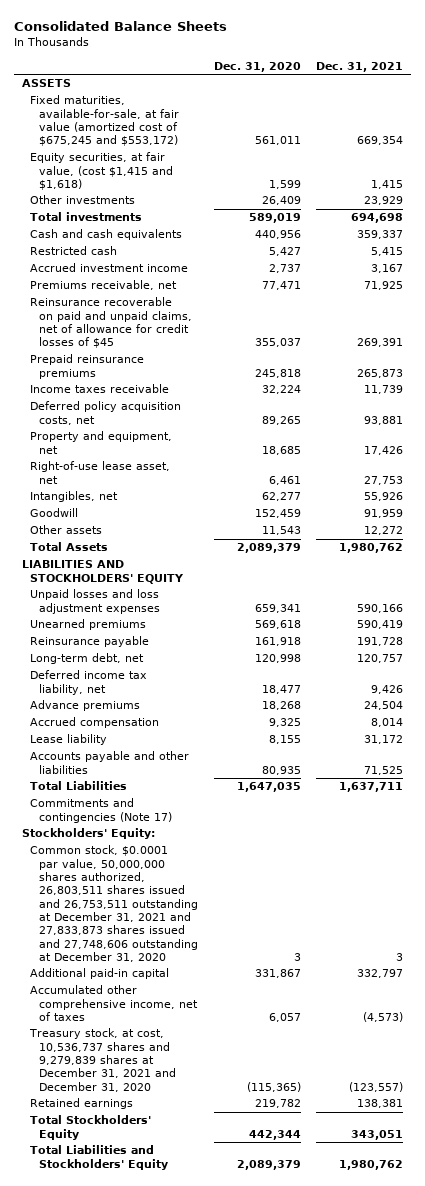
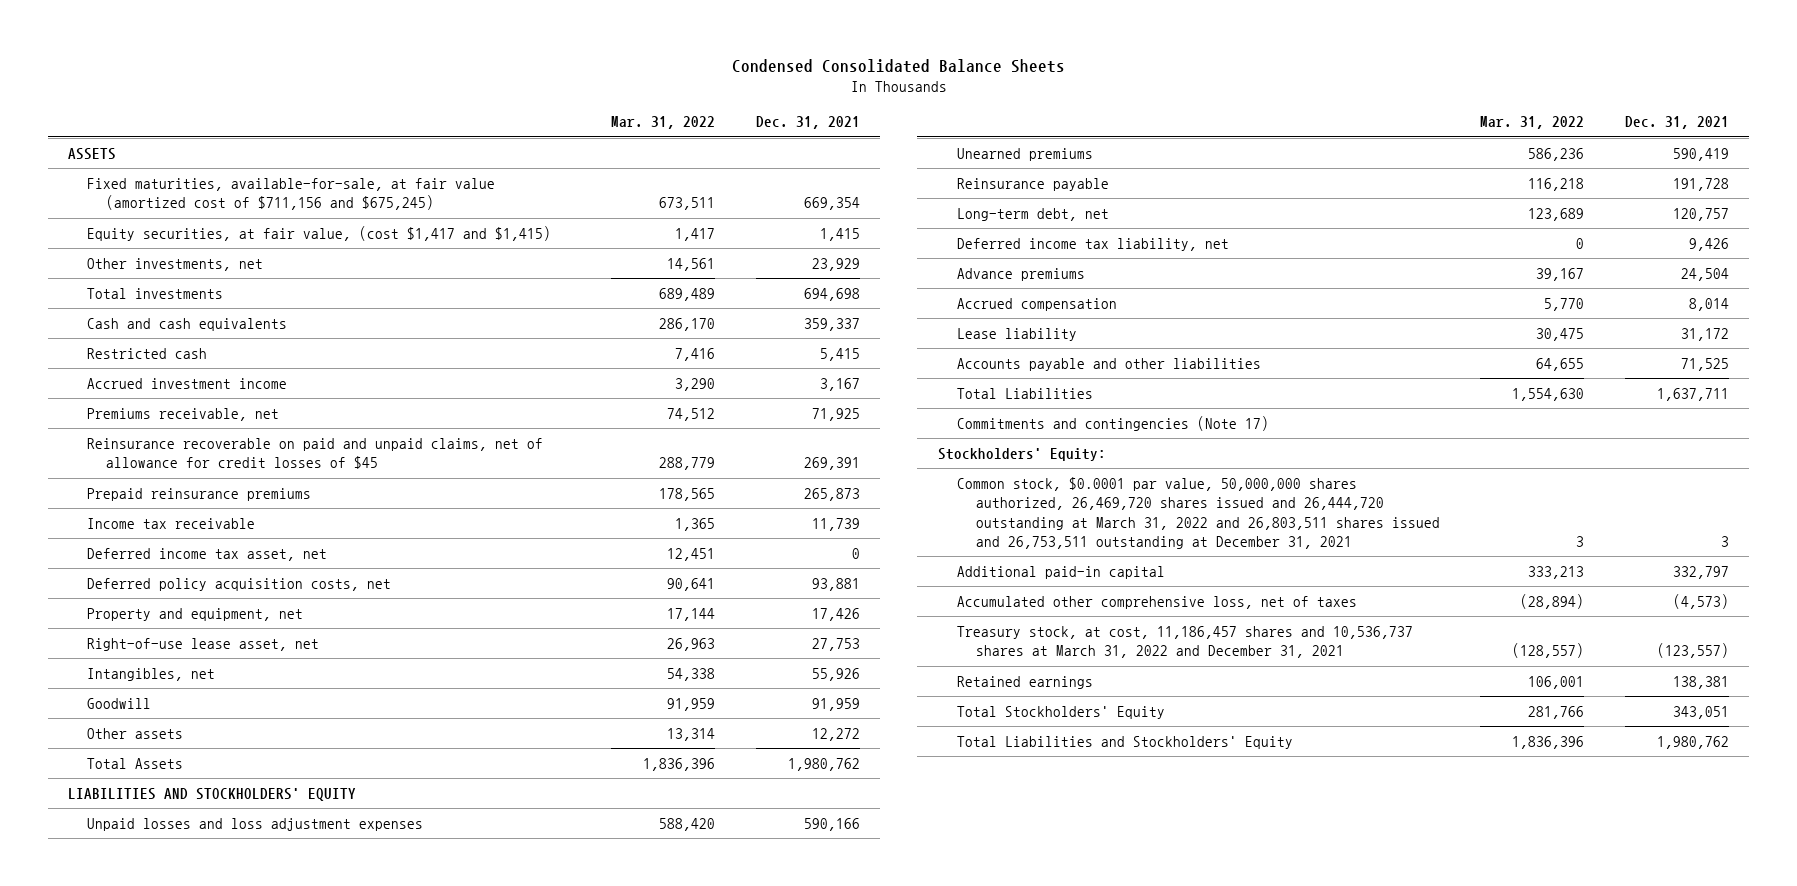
[13,21,227,32] Consolidated Balance Sheets -> [731,59,1065,74] Condensed Consolidated Balance Sheets
[213,61,301,72] Dec. 31, 2020 -> none
none -> [611,116,716,130] Mar. 31, 2022
[30,95,179,147] Fixed maturities, available-for-sale, at fair value (amortized cost of $675,245 and $553,172) -> [87,177,496,211] Fixed maturities, available-for-sale, at fair value (amortized cost of $711,156 and $675,245)
[30,152,173,191] Equity securities, at fair value, (cost $1,415 and $1,618) -> [87,225,552,241] Equity securities, at fair value, (cost $1,417 and $1,415)
[30,195,136,205] Other investments -> [87,257,264,271] Other investments, net
[30,384,170,394] Income taxes receivable -> [87,517,256,529] Income tax receivable
none -> [87,547,328,561] Deferred income tax asset, net
[30,845,198,963] Common stock, $0.0001 par value, 50,000,000 shares authorized, 26,803,511 shares issued and 26,753,511 outstanding at December 31, 2021 and 27,833,873 shares issued and 27,748,606 outstanding at December 31, 2020 -> [956,476,1440,549] Common stock, $0.0001 par value, 50,000,000 shares authorized, 26,469,720 shares issued and 26,444,720 outstanding at March 31, 2022 and 26,803,511 shares issued and 26,753,511 outstanding at December 31, 2021
[30,985,198,1022] Accumulated other comprehensive income, net of taxes -> [956,595,1357,609] Accumulated other comprehensive loss, net of taxes
[29,1028,176,1092] Treasury stock, at cost, 10,536,737 shares and 9,279,839 shares at December 31, 2021 and December 31, 2020 -> [956,625,1413,659] Treasury stock, at cost, 11,186,457 shares and 10,536,737 shares at March 31, 2022 and December 31, 2021

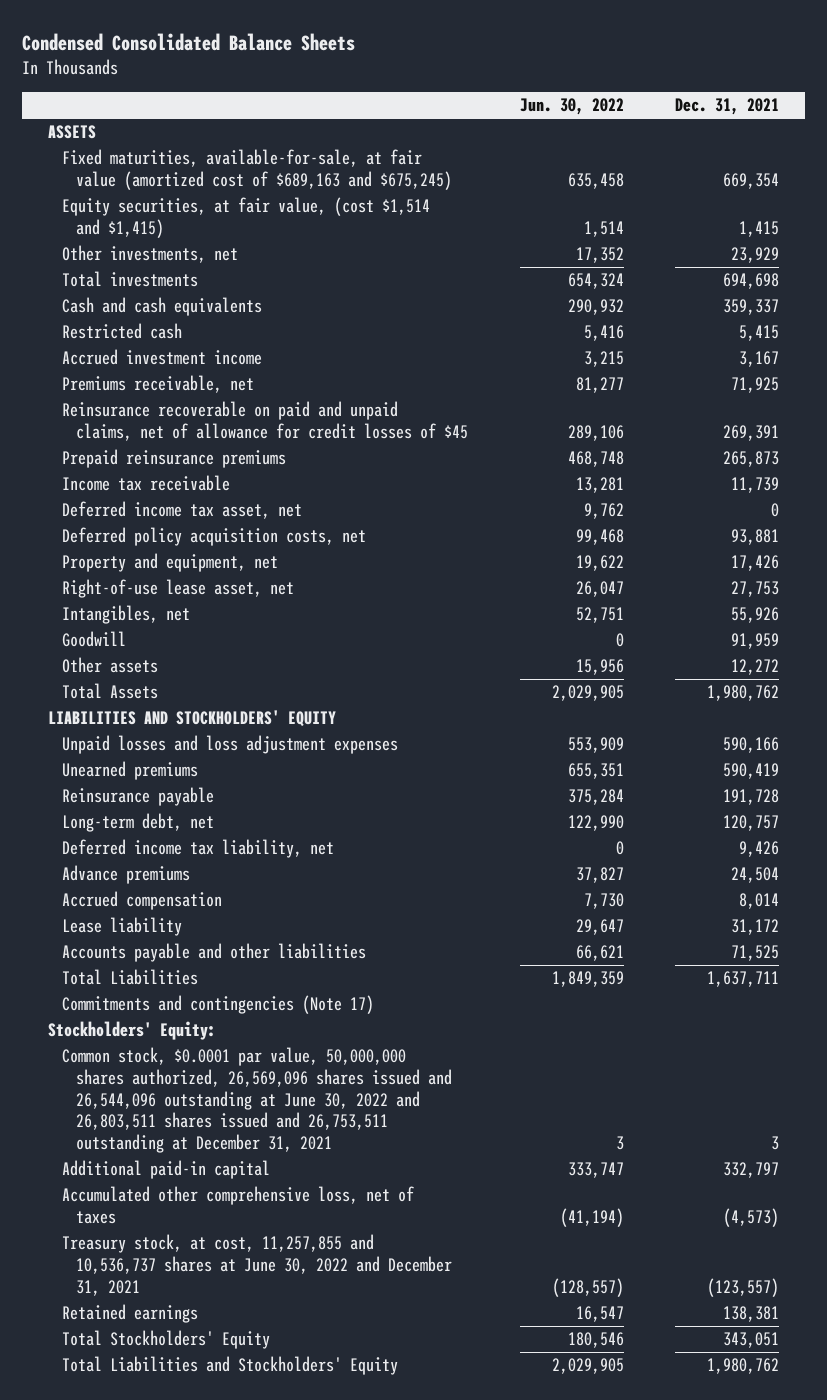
[611,116,716,130] Mar. 31, 2022 -> none
none -> [519,98,624,116] Jun. 30, 2022
[87,177,496,211] Fixed maturities, available-for-sale, at fair value (amortized cost of $711,156 and $675,245) -> [62,149,452,191] Fixed maturities, available-for-sale, at fair value (amortized cost of $689,163 and $675,245)
[87,225,552,241] Equity securities, at fair value, (cost $1,417 and $1,415) -> [62,197,431,239] Equity securities, at fair value, (cost $1,514 and $1,415)
[956,476,1440,549] Common stock, $0.0001 par value, 50,000,000 shares authorized, 26,469,720 shares issued and 26,444,720 outstanding at March 31, 2022 and 26,803,511 shares issued and 26,753,511 outstanding at December 31, 2021 -> [62,1047,452,1153] Common stock, $0.0001 par value, 50,000,000 shares authorized, 26,569,096 shares issued and 26,544,096 outstanding at June 30, 2022 and 26,803,511 shares issued and 26,753,511 outstanding at December 31, 2021
[956,625,1413,659] Treasury stock, at cost, 11,186,457 shares and 10,536,737 shares at March 31, 2022 and December 31, 2021 -> [62,1234,452,1296] Treasury stock, at cost, 11,257,855 and 10,536,737 shares at June 30, 2022 and December 31, 2021

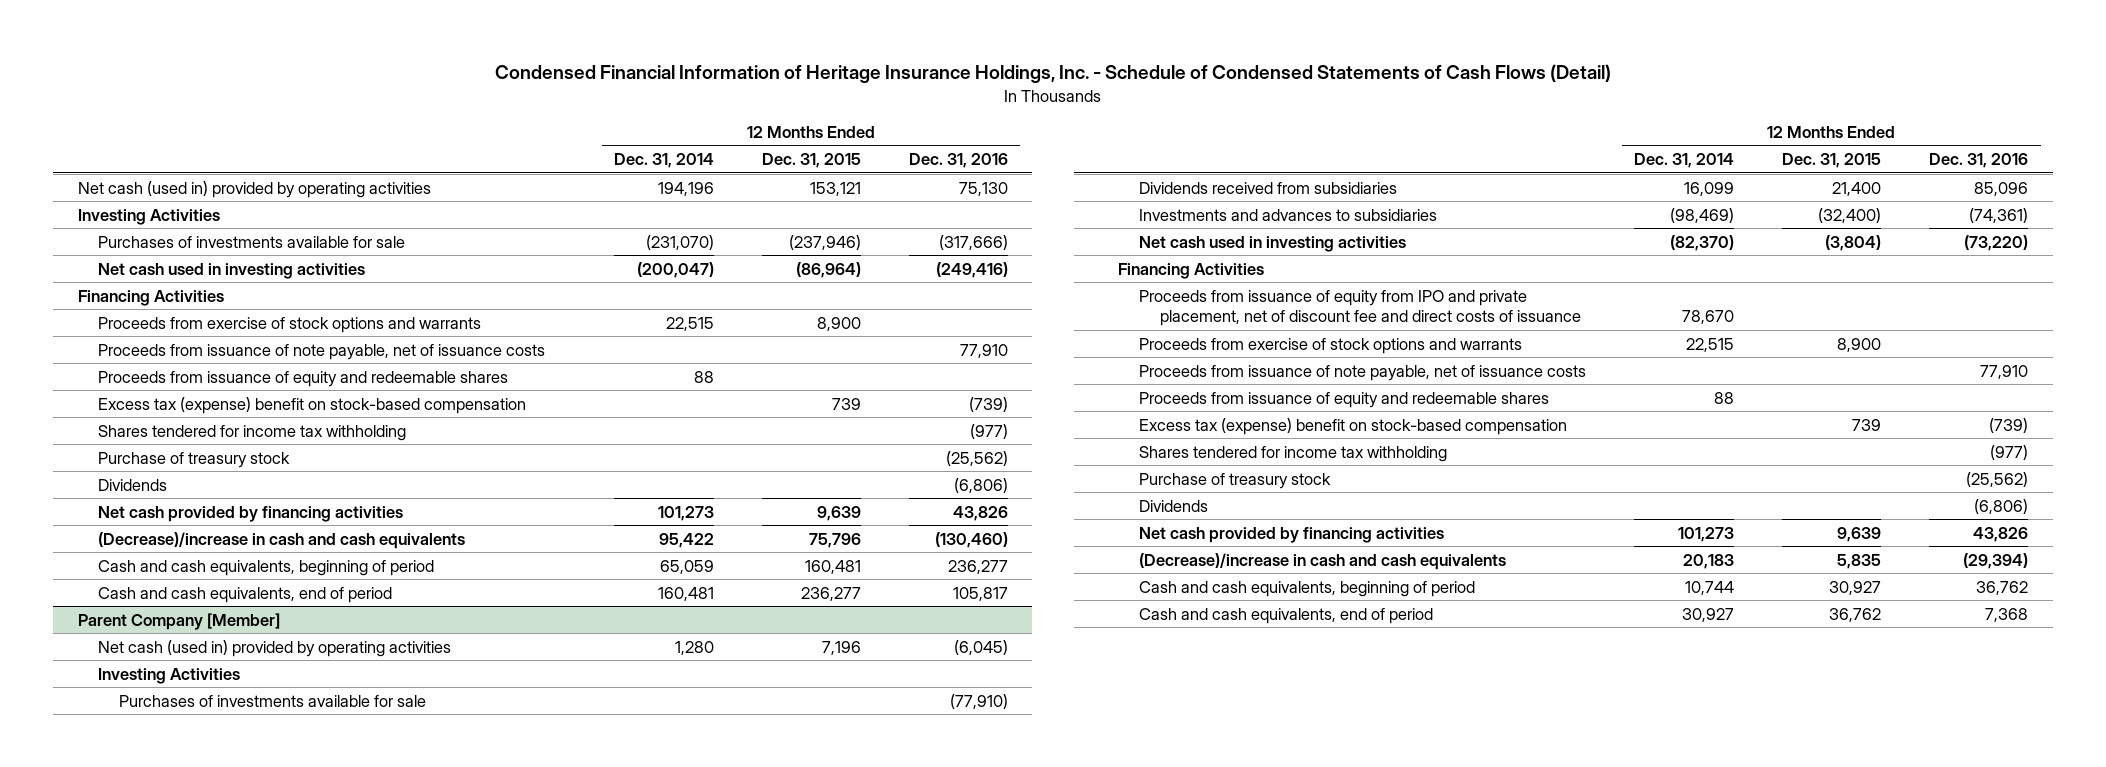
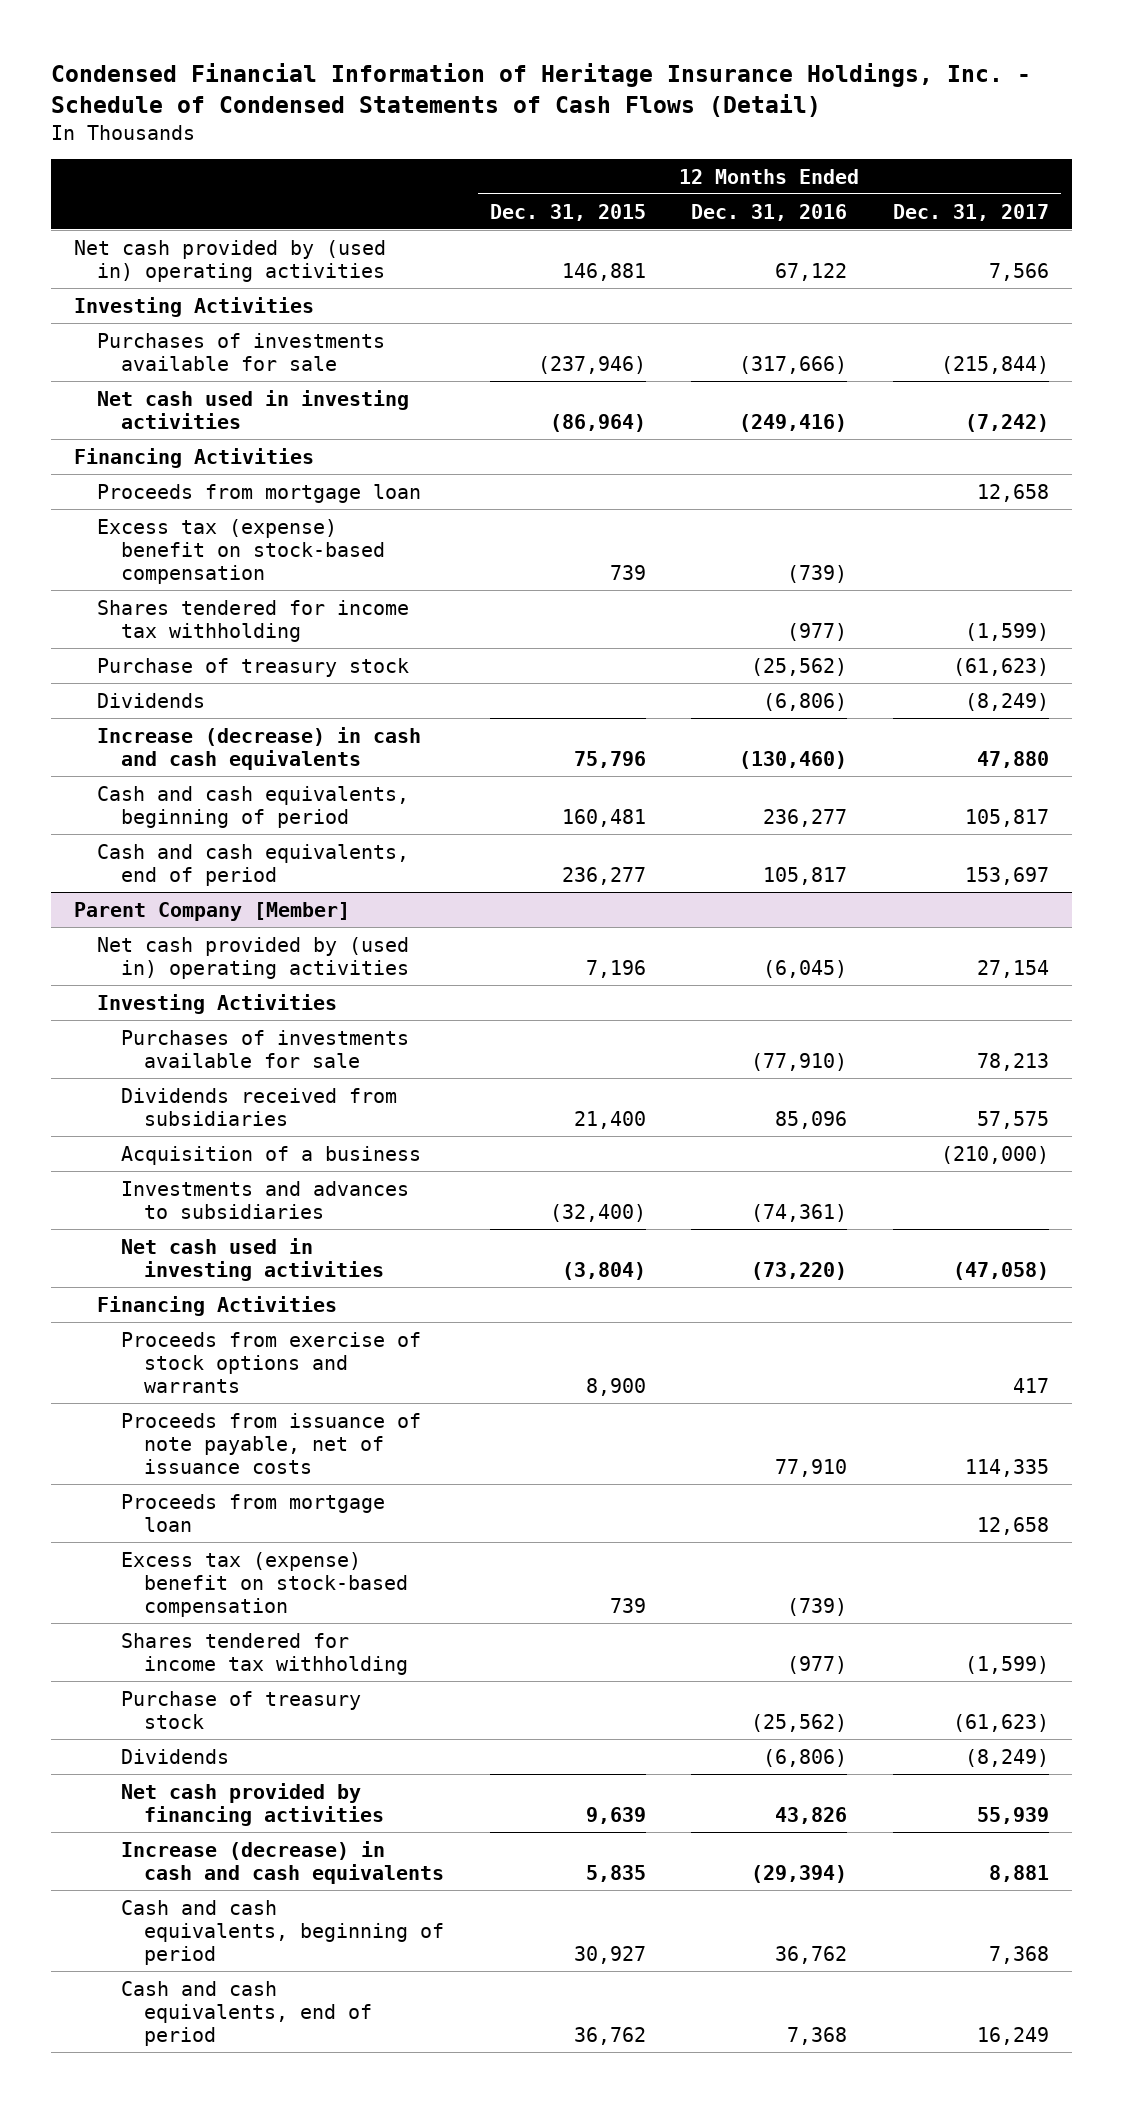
[613,153,714,169] Dec. 31, 2014 -> none
none -> [893,203,1050,221] Dec. 31, 2017
[77,180,431,198] Net cash (used in) provided by operating activities -> [73,239,386,282] Net cash provided by (used in) operating activities
[809,181,861,196] 153,121 -> [561,262,646,281] 146,881
[959,181,1009,196] 75,130 -> [775,262,848,281] 67,122
[98,316,482,333] Proceeds from exercise of stock options and warrants -> none
[98,343,546,360] Proceeds from issuance of note payable, net of issuance costs -> none
[98,370,509,387] Proceeds from issuance of equity and redeemable shares -> none
none -> [97,483,422,503] Proceeds from mortgage loan
[98,505,404,522] Net cash provided by financing activities -> none
[98,531,466,549] (Decrease)/increase in cash and cash equivalents -> [97,726,422,770] Increase (decrease) in cash and cash equivalents
[98,639,452,657] Net cash (used in) provided by operating activities -> [97,936,410,979] Net cash provided by (used in) operating activities
none -> [120,1145,421,1165] Acquisition of a business
[1139,289,1581,327] Proceeds from issuance of equity from IPO and private placement, net of discount fee and direct costs of issuance -> none
[1139,391,1550,408] Proceeds from issuance of equity and redeemable shares -> none
none -> [120,1493,385,1532] Proceeds from mortgage loan
[1139,552,1507,570] (Decrease)/increase in cash and cash equivalents -> [120,1840,444,1884] Increase (decrease) in cash and cash equivalents

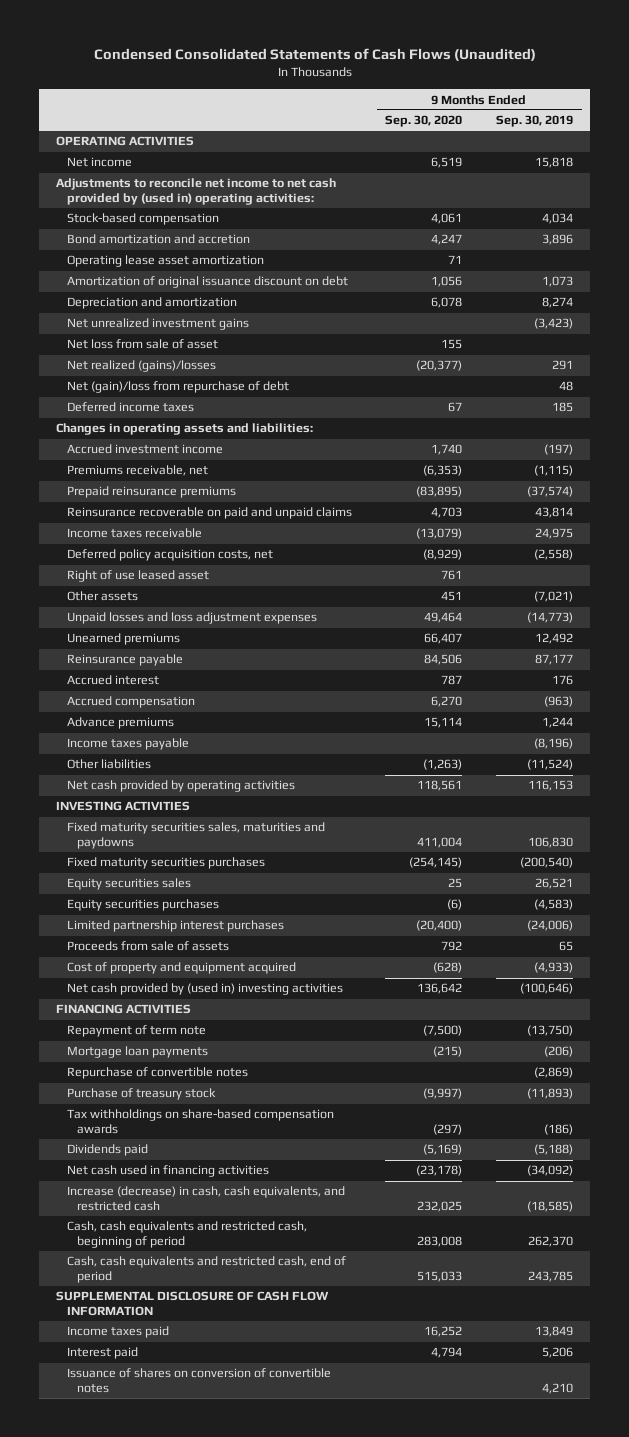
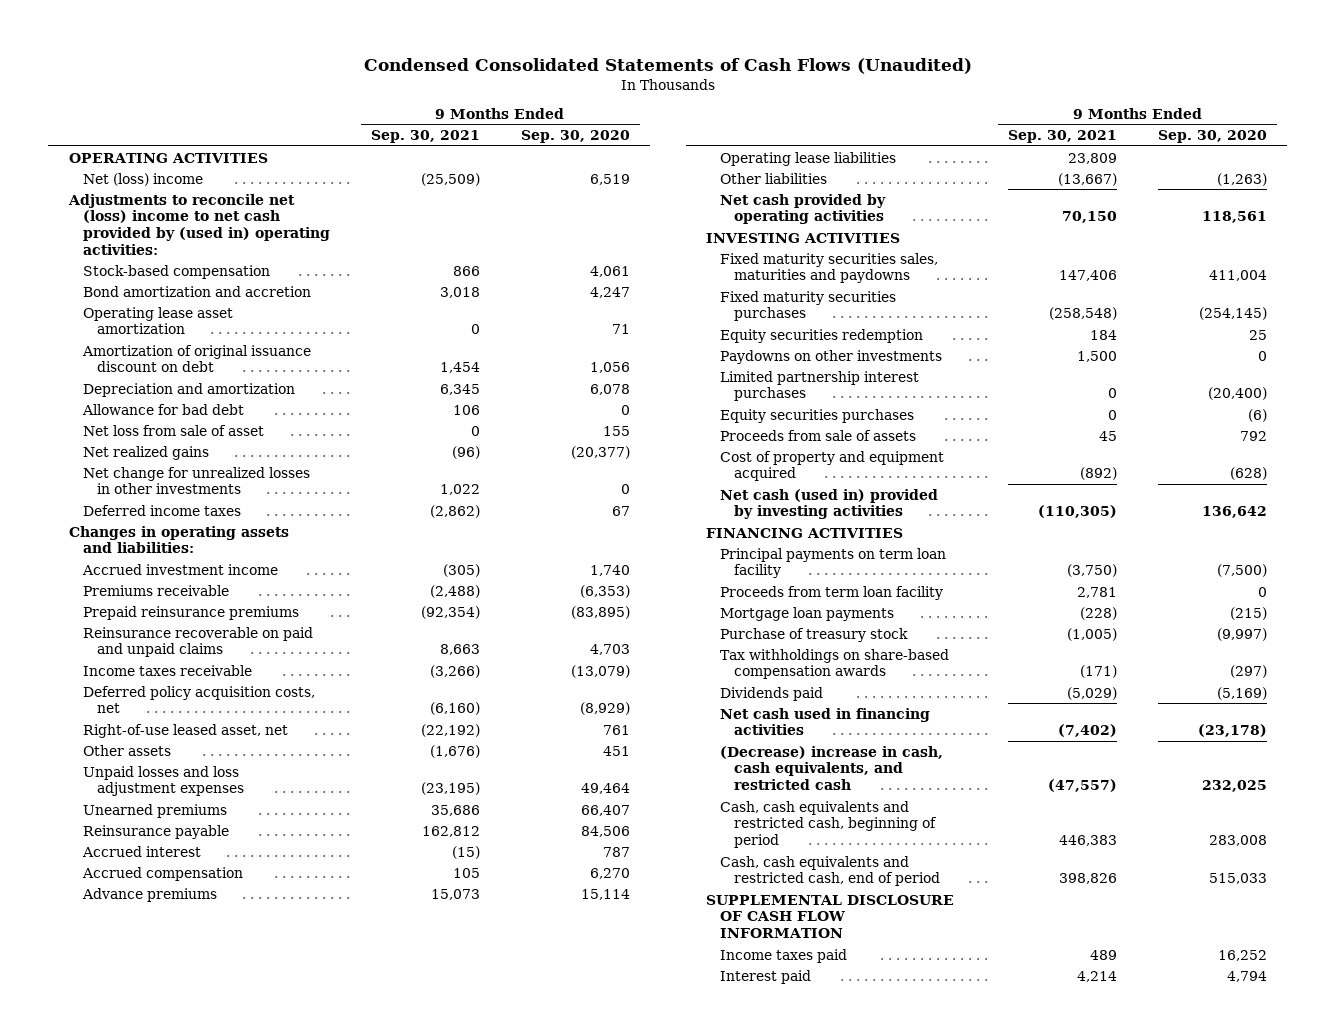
[496,115,574,128] Sep. 30, 2019 -> none
none -> [370,130,480,144] Sep. 30, 2021
[66,157,132,168] Net income -> [82,172,203,186] Net (loss) income
[56,178,337,206] Adjustments to reconcile net income to net cash provided by (used in) operating activities: -> [67,193,330,256] Adjustments to reconcile net (loss) income to net cash provided by (used in) operating activities:
[66,318,249,331] Net unrealized investment gains -> none
none -> [81,403,244,415] Allowance for bad debt
[66,381,289,394] Net (gain)/loss from repurchase of debt -> none
[66,360,216,373] Net realized (gains)/losses -> [82,445,209,460] Net realized gains
none -> [82,466,310,495] Net change for unrealized losses in other investments
[66,465,208,477] Premiums receivable, net -> [82,584,229,596] Premiums receivable
[66,570,209,583] Right of use leased asset -> [82,723,288,738] Right-of-use leased asset, net
[66,738,189,751] Income taxes payable -> none
none -> [720,151,897,166] Operating lease liabilities
[66,878,191,891] Equity securities sales -> [720,328,924,343] Equity securities redemption
none -> [720,349,943,364] Paydowns on other investments
[66,899,219,912] Equity securities purchases -> [720,408,915,423] Equity securities purchases
[66,983,343,996] Net cash provided by (used in) investing activities -> [720,488,939,520] Net cash (used in) provided by investing activities
[66,1025,206,1038] Repayment of term note -> [720,547,947,579] Principal payments on term loan facility
none -> [720,585,944,600] Proceeds from term loan facility
[66,1067,248,1080] Repurchase of convertible notes -> none
[66,1186,345,1212] Increase (decrease) in cash, cash equivalents, and restricted cash -> [720,745,944,791] (Decrease) increase in cash, cash equivalents, and restricted cash
[66,1368,331,1394] Issuance of shares on conversion of convertible notes -> none

